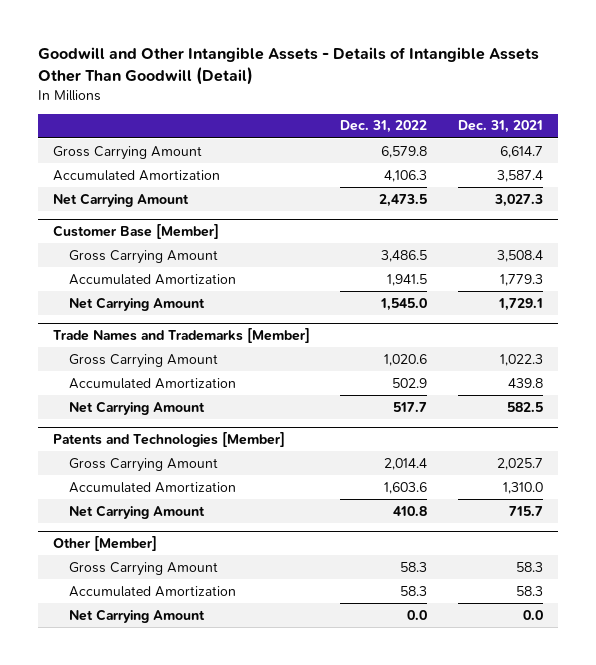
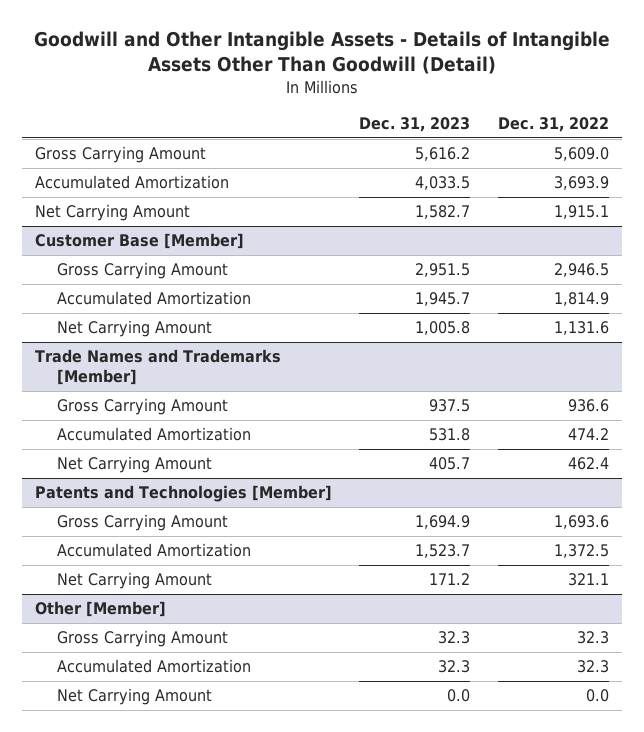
[457,120,543,134] Dec. 31, 2021 -> none
none -> [359,117,471,133] Dec. 31, 2023
[381,145,428,158] 6,579.8 -> [553,147,609,162] 5,609.0
[384,169,428,182] 4,106.3 -> [553,176,609,191] 3,693.9
[379,193,428,207] 2,473.5 -> [553,205,609,220] 1,915.1
[381,249,428,262] 3,486.5 -> [553,263,609,278] 2,946.5
[387,273,428,286] 1,941.5 -> [553,292,609,307] 1,814.9
[380,297,428,311] 1,545.0 -> [553,321,609,336] 1,131.6
[384,353,428,366] 1,020.6 -> [567,399,609,413] 936.6
[392,377,428,388] 502.9 -> [567,428,609,441] 474.2
[393,401,428,412] 517.7 -> [567,457,609,471] 462.4
[384,457,428,470] 2,014.4 -> [553,515,609,530] 1,693.6
[384,481,428,494] 1,603.6 -> [553,544,609,559] 1,372.5
[393,505,428,516] 410.8 -> [567,573,609,587] 321.1
[400,561,428,572] 58.3 -> [576,631,609,645] 32.3
[400,585,428,596] 58.3 -> [576,660,609,674] 32.3

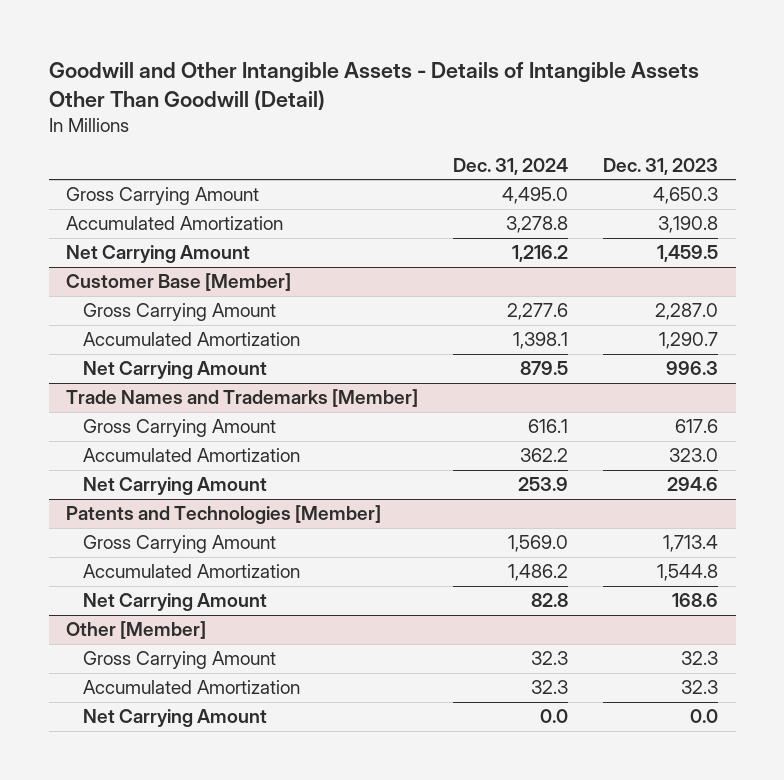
[497,117,609,133] Dec. 31, 2022 -> none
none -> [453,157,569,175] Dec. 31, 2024
[415,147,471,162] 5,616.2 -> [653,187,719,205] 4,650.3
[415,176,471,191] 4,033.5 -> [658,216,719,234] 3,190.8
[415,205,471,220] 1,582.7 -> [657,245,719,263] 1,459.5
[415,263,471,278] 2,951.5 -> [655,303,719,321] 2,287.0
[415,292,471,307] 1,945.7 -> [659,332,719,350] 1,290.7
[415,321,471,336] 1,005.8 -> [666,361,719,376] 996.3
[429,399,471,413] 937.5 -> [675,419,719,434] 617.6
[429,428,471,442] 531.8 -> [669,448,719,463] 323.0
[429,457,471,471] 405.7 -> [667,477,719,492] 294.6
[415,515,471,530] 1,694.9 -> [663,535,719,553] 1,713.4
[415,544,471,559] 1,523.7 -> [657,564,719,582] 1,544.8
[429,573,471,586] 171.2 -> [672,593,719,608] 168.6

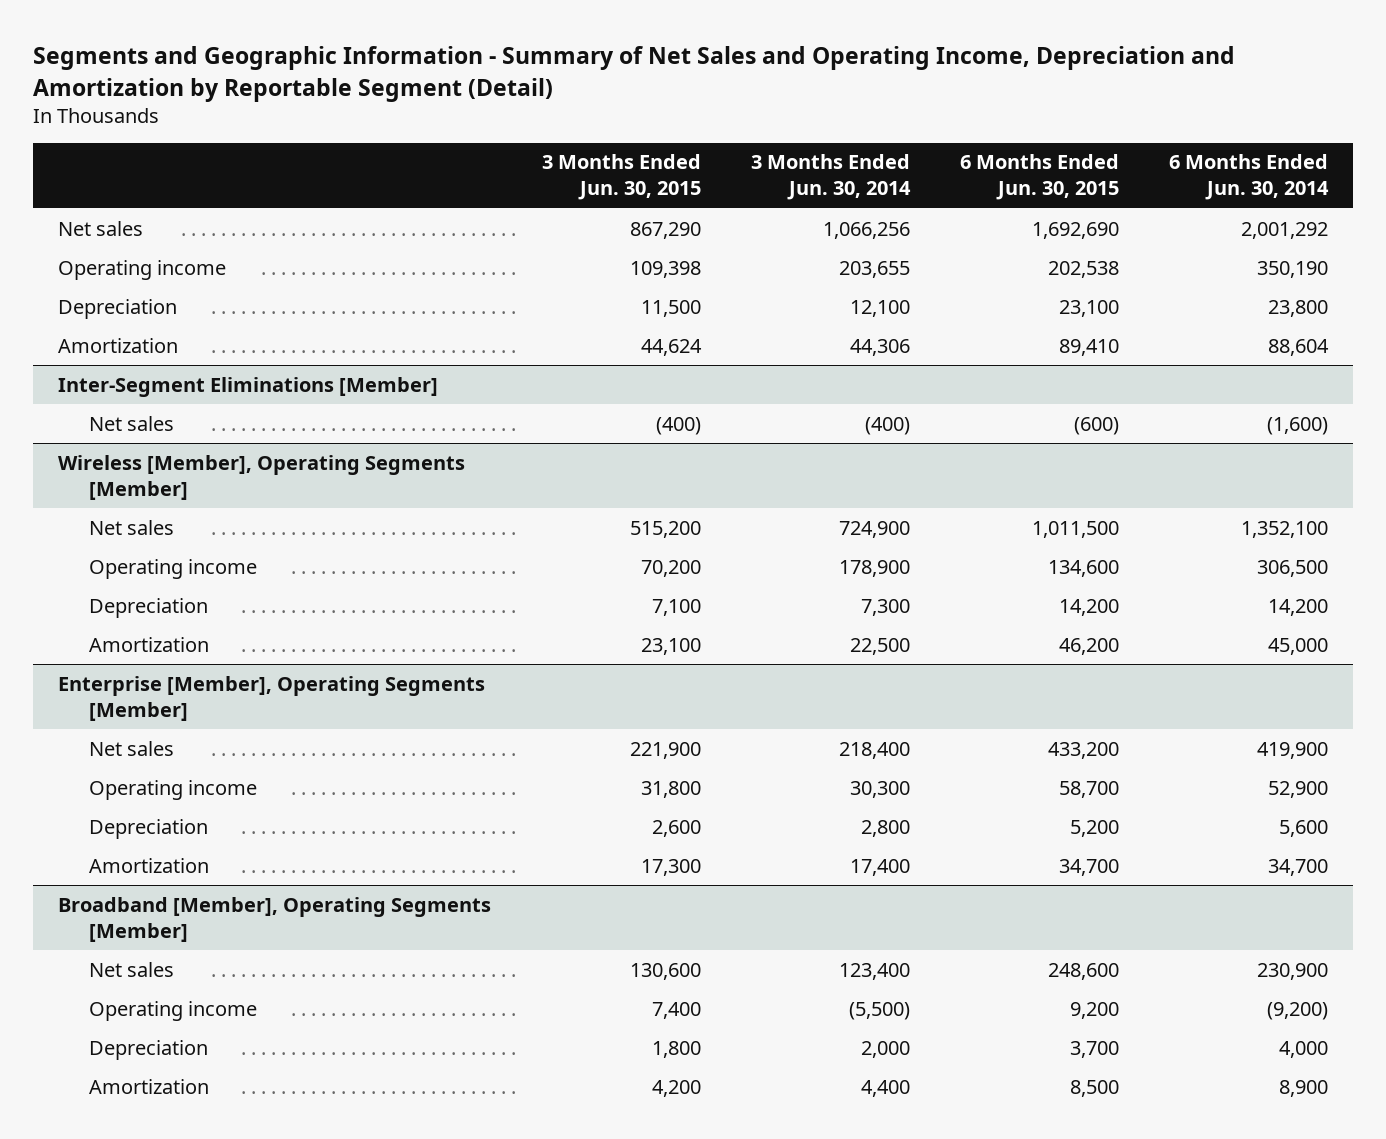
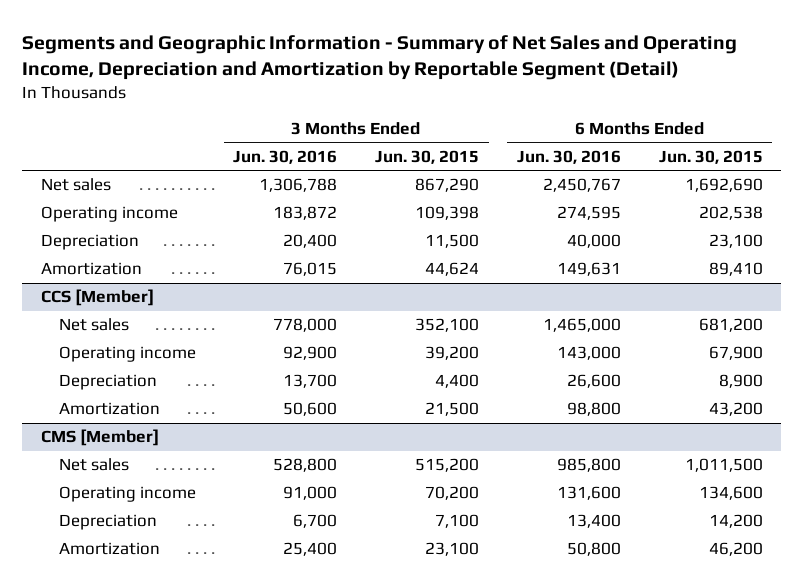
[750,154,911,201] 3 Months Ended Jun. 30, 2014 -> none
[1168,154,1329,201] 6 Months Ended Jun. 30, 2014 -> none
none -> [233,150,338,165] Jun. 30, 2016
none -> [516,150,621,165] Jun. 30, 2016
[58,376,439,397] Inter-Segment Eliminations [Member] -> none
[58,454,466,500] Wireless [Member], Operating Segments [Member] -> none
none -> [41,289,155,307] CCS [Member]
[655,416,701,435] (400) -> [415,318,480,333] 352,100
[1073,416,1119,435] (600) -> [698,318,763,333] 681,200
none -> [58,346,196,363] Operating income
none -> [58,374,157,391] Depreciation
none -> [58,402,160,416] Amortization
none -> [41,429,160,447] CMS [Member]
[58,675,486,721] Enterprise [Member], Operating Segments [Member] -> none
[88,740,174,756] Net sales -> none
[88,779,257,800] Operating income -> none
[88,818,208,839] Depreciation -> none
[88,857,209,873] Amortization -> none
[58,896,492,942] Broadband [Member], Operating Segments [Member] -> none
[88,961,174,977] Net sales -> none
[88,1000,257,1021] Operating income -> none
[88,1039,208,1060] Depreciation -> none
[88,1078,209,1094] Amortization -> none

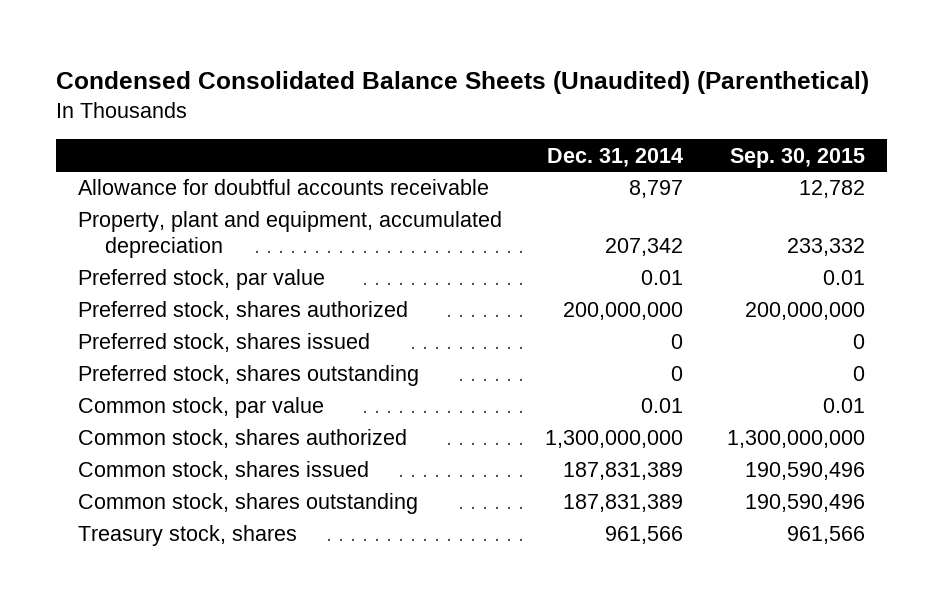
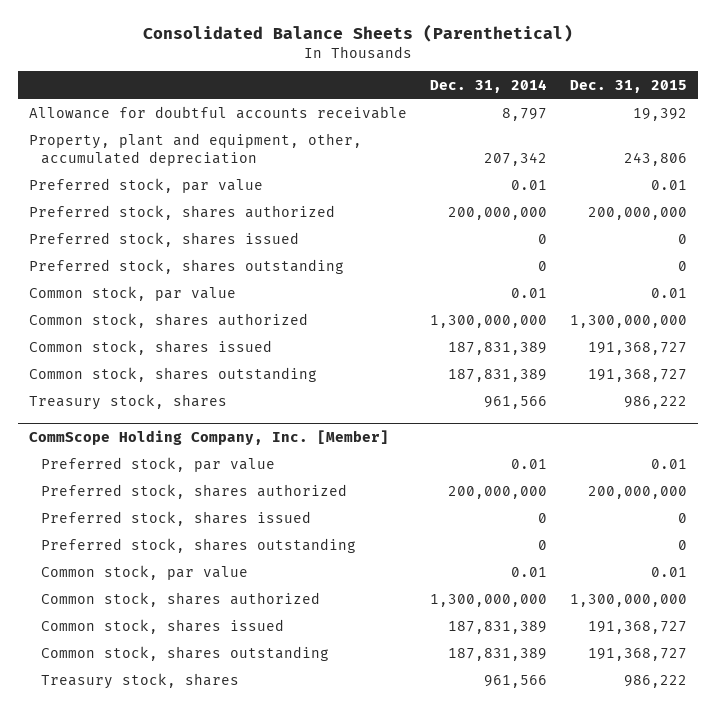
[56,71,870,95] Condensed Consolidated Balance Sheets (Unaudited) (Parenthetical) -> [142,24,573,43] Consolidated Balance Sheets (Parenthetical)
[729,147,865,168] Sep. 30, 2015 -> none
none -> [569,79,687,93] Dec. 31, 2015
[77,211,502,259] Property, plant and equipment, accumulated depreciation -> [29,133,363,166] Property, plant and equipment, other, accumulated depreciation
none -> [29,430,390,446] CommScope Holding Company, Inc. [Member]
none -> [40,457,275,473] Preferred stock, par value
none -> [40,484,347,500] Preferred stock, shares authorized
none -> [40,511,311,527] Preferred stock, shares issued
none -> [40,538,356,554] Preferred stock, shares outstanding
none -> [40,565,248,581] Common stock, par value
none -> [40,592,320,608] Common stock, shares authorized
none -> [40,619,284,635] Common stock, shares issued
none -> [40,646,329,662] Common stock, shares outstanding
none -> [40,673,239,690] Treasury stock, shares

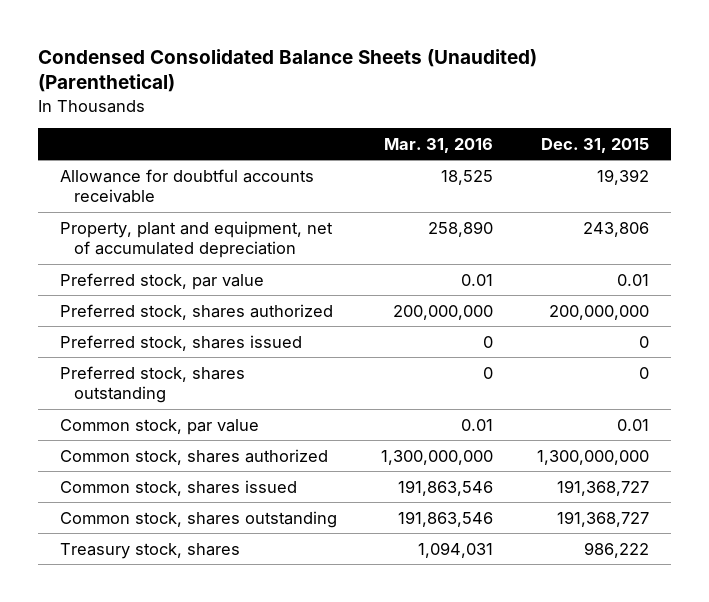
[142,24,573,43] Consolidated Balance Sheets (Parenthetical) -> [38,48,538,93] Condensed Consolidated Balance Sheets (Unaudited) (Parenthetical)
[429,78,547,93] Dec. 31, 2014 -> none
none -> [384,137,494,153] Mar. 31, 2016
[29,178,264,194] Preferred stock, par value -> none
[29,205,336,221] Preferred stock, shares authorized -> none
[29,232,300,248] Preferred stock, shares issued -> none
[29,259,345,275] Preferred stock, shares outstanding -> none
[29,286,237,302] Common stock, par value -> none
[29,313,309,329] Common stock, shares authorized -> none
[29,340,273,356] Common stock, shares issued -> none
[29,367,318,383] Common stock, shares outstanding -> none
[29,394,228,411] Treasury stock, shares -> none
[29,430,390,446] CommScope Holding Company, Inc. [Member] -> none
[29,133,363,166] Property, plant and equipment, other, accumulated depreciation -> [60,220,334,259] Property, plant and equipment, net of accumulated depreciation

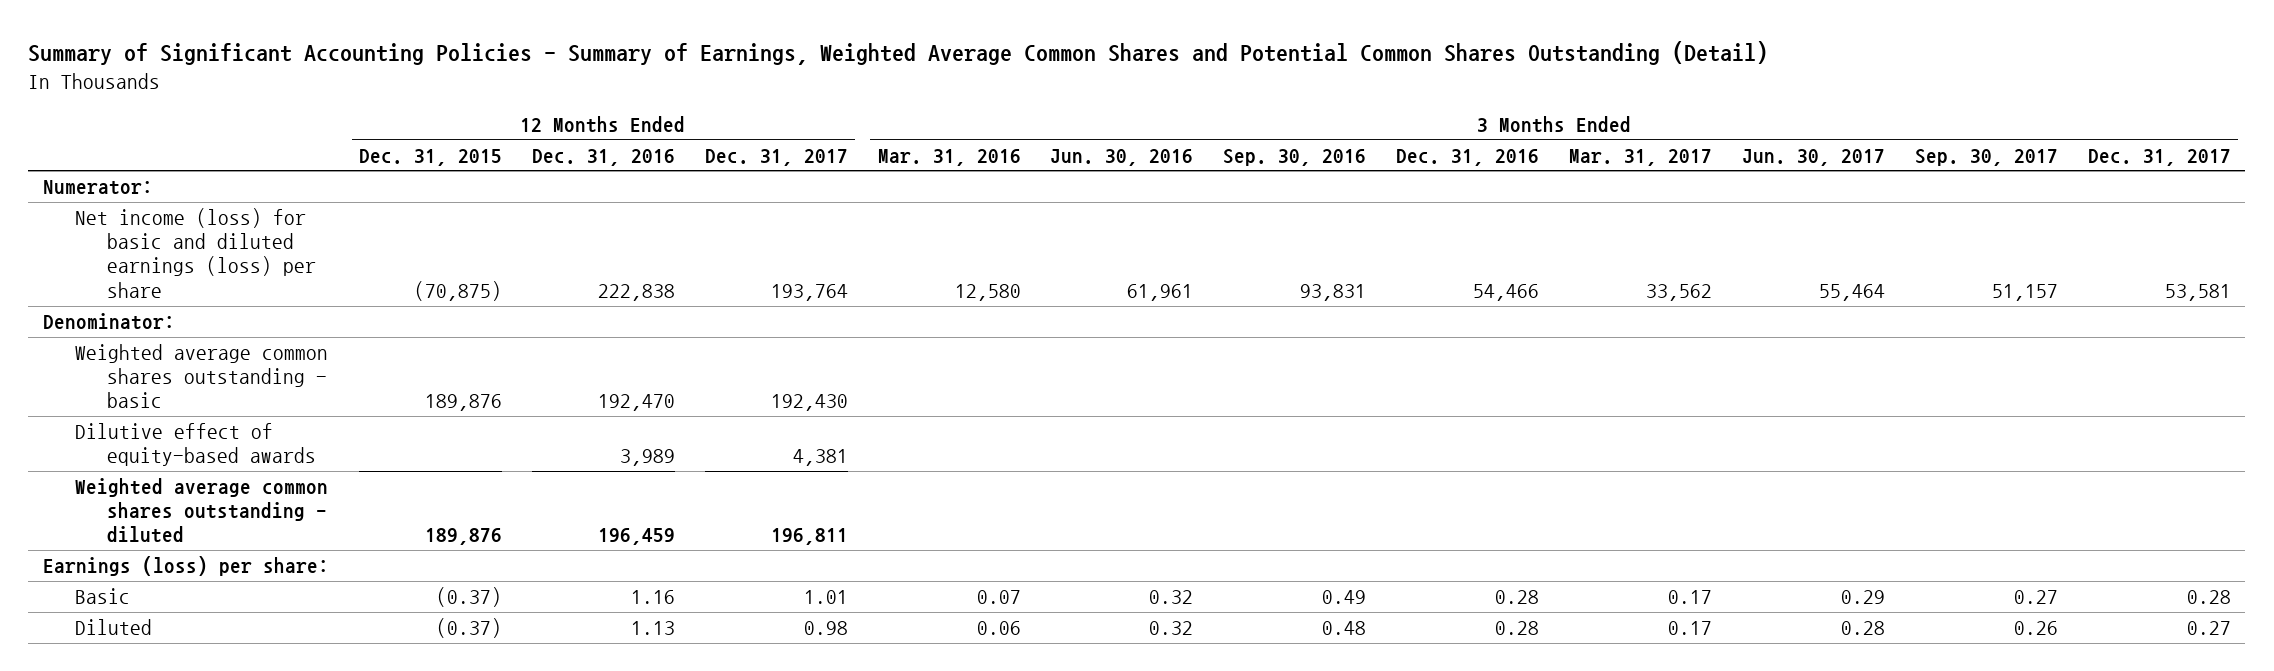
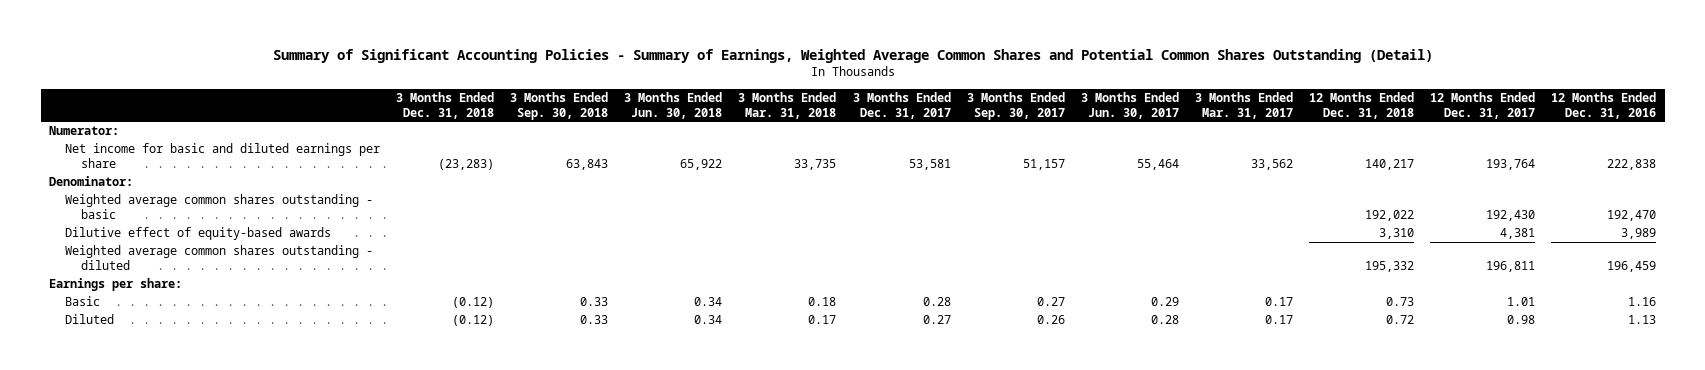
[359,148,503,166] Dec. 31, 2015 -> none
[877,148,1021,166] Mar. 31, 2016 -> none
[1050,148,1194,166] Jun. 30, 2016 -> none
[1223,148,1367,166] Sep. 30, 2016 -> none
[1396,148,1540,166] Dec. 31, 2016 -> none
none -> [396,91,495,119] 3 Months Ended Dec. 31, 2018
none -> [510,91,609,120] 3 Months Ended Sep. 30, 2018
none -> [624,91,723,119] 3 Months Ended Jun. 30, 2018
none -> [738,91,837,119] 3 Months Ended Mar. 31, 2018
none -> [1309,91,1415,119] 12 Months Ended Dec. 31, 2018
[74,208,316,298] Net income (loss) for basic and diluted earnings (loss) per share -> [64,143,380,169] Net income for basic and diluted earnings per share
[43,556,330,577] Earnings (loss) per share: -> [48,278,182,292] Earnings per share:

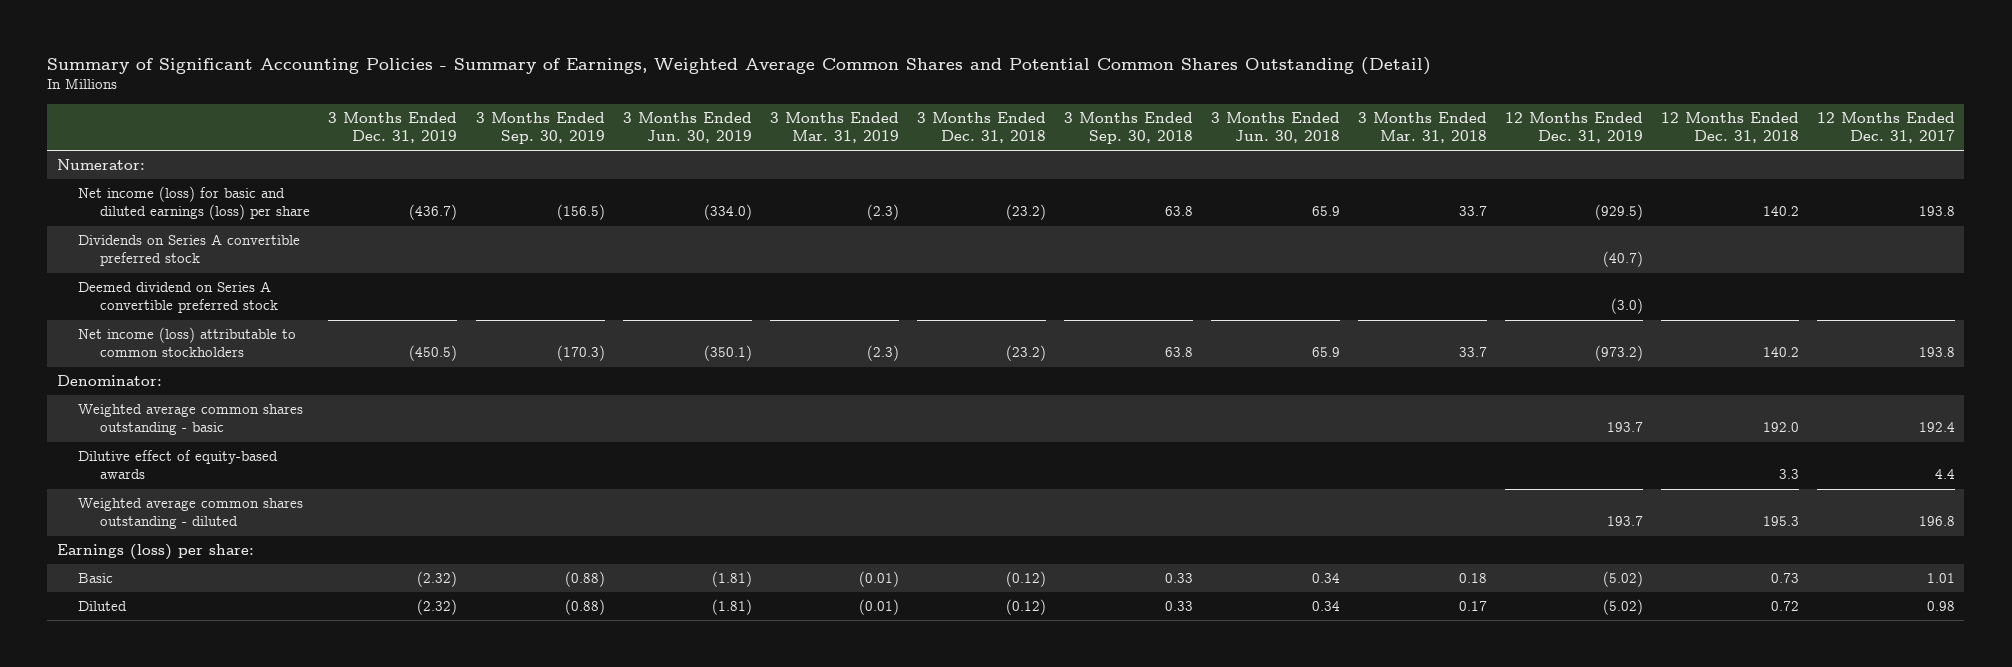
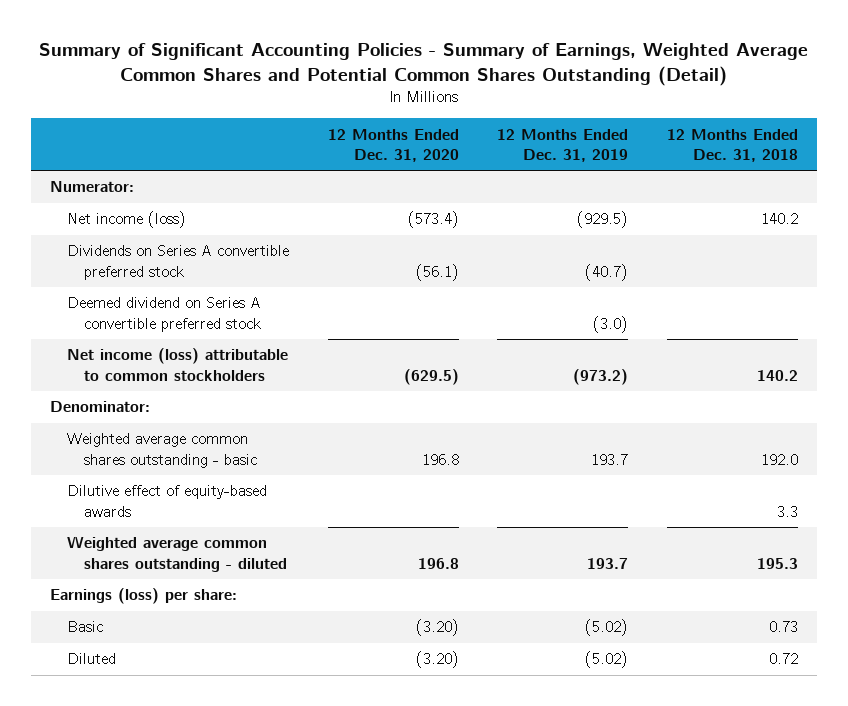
[328,111,458,144] 3 Months Ended Dec. 31, 2019 -> none
[475,111,605,145] 3 Months Ended Sep. 30, 2019 -> none
[622,111,752,144] 3 Months Ended Jun. 30, 2019 -> none
[769,111,899,144] 3 Months Ended Mar. 31, 2019 -> none
[916,111,1046,144] 3 Months Ended Dec. 31, 2018 -> none
[1063,111,1193,145] 3 Months Ended Sep. 30, 2018 -> none
[1211,111,1341,144] 3 Months Ended Jun. 30, 2018 -> none
[1358,111,1488,144] 3 Months Ended Mar. 31, 2018 -> none
[1817,111,1956,144] 12 Months Ended Dec. 31, 2017 -> none
none -> [327,128,459,162] 12 Months Ended Dec. 31, 2020
[78,186,311,221] Net income (loss) for basic and diluted earnings (loss) per share -> [67,211,187,229] Net income (loss)

